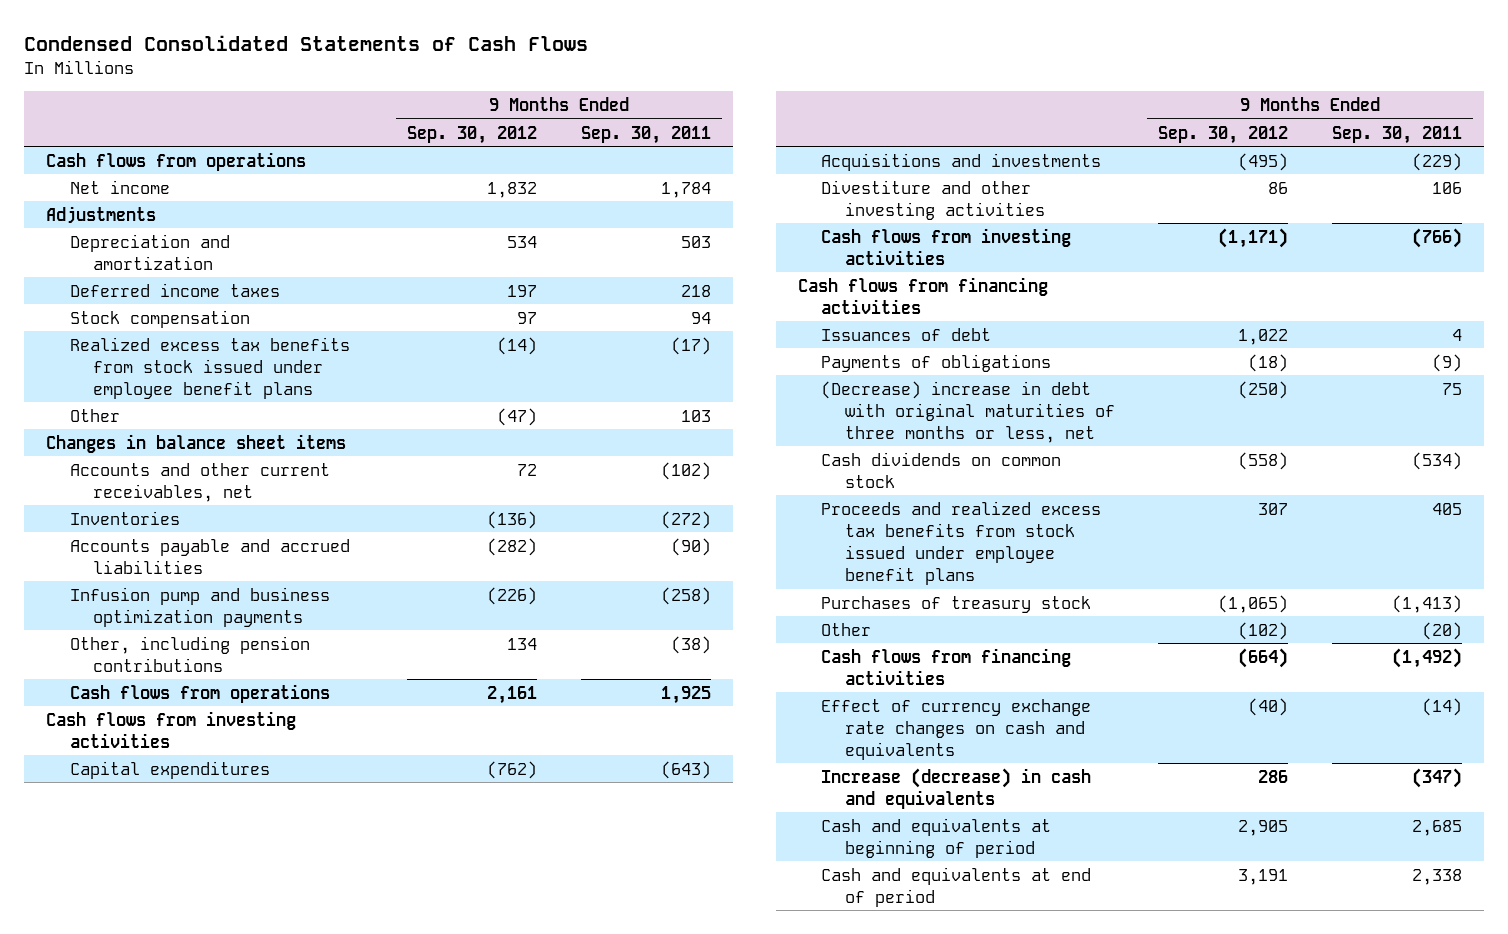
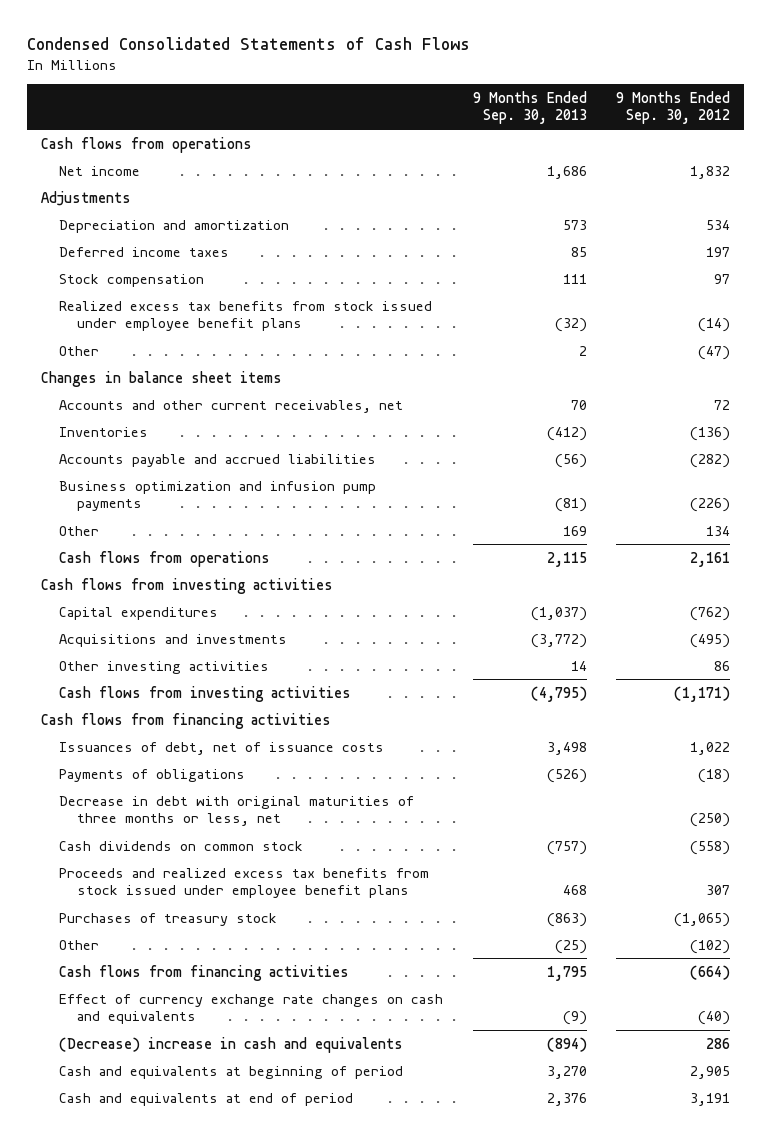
[580,125,711,144] Sep. 30, 2011 -> none
none -> [472,91,587,125] 9 Months Ended Sep. 30, 2013
[69,586,330,627] Infusion pump and business optimization payments -> [59,480,377,511] Business optimization and infusion pump payments
[69,635,310,672] Other, including pension contributions -> [59,525,100,536] Other
[821,179,1045,220] Divestiture and other investing activities -> [59,660,270,674] Other investing activities
[821,327,992,341] Issuances of debt -> [59,741,385,755] Issuances of debt, net of issuance costs
[821,380,1115,443] (Decrease) increase in debt with original maturities of three months or less, net -> [59,795,415,826] Decrease in debt with original maturities of three months or less, net
[821,767,1092,809] Increase (decrease) in cash and equivalents -> [59,1036,404,1053] (Decrease) increase in cash and equivalents

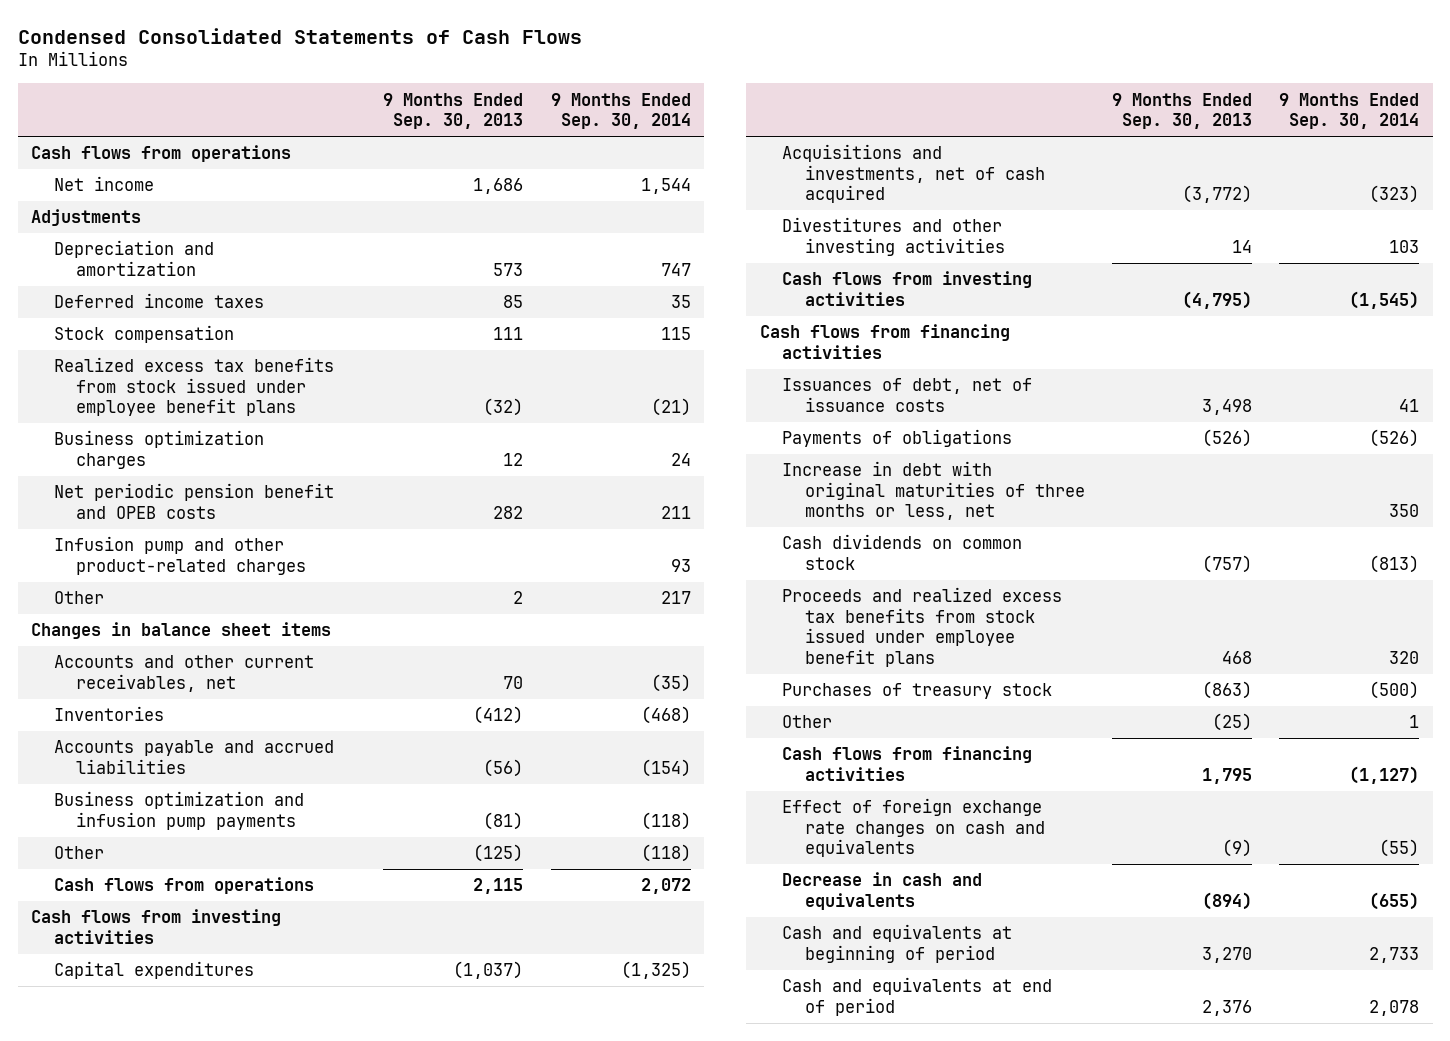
[615,91,730,125] 9 Months Ended Sep. 30, 2012 -> none
none -> [550,92,691,130] 9 Months Ended Sep. 30, 2014
none -> [53,430,264,469] Business optimization charges
none -> [53,483,334,519] Net periodic pension benefit and OPEB costs
none -> [53,536,307,575] Infusion pump and other product-related charges
[562,525,587,536] 169 -> [473,844,524,863] (125)
[59,633,288,647] Acquisitions and investments -> [782,144,1045,204] Acquisitions and investments, net of cash acquired
[59,660,270,674] Other investing activities -> [782,217,1005,256] Divestitures and other investing activities
[59,795,415,826] Decrease in debt with original maturities of three months or less, net -> [782,461,1085,521] Increase in debt with original maturities of three months or less, net
[59,993,444,1024] Effect of currency exchange rate changes on cash and equivalents -> [782,798,1045,858] Effect of foreign exchange rate changes on cash and equivalents
[59,1036,404,1053] (Decrease) increase in cash and equivalents -> [782,872,983,910] Decrease in cash and equivalents

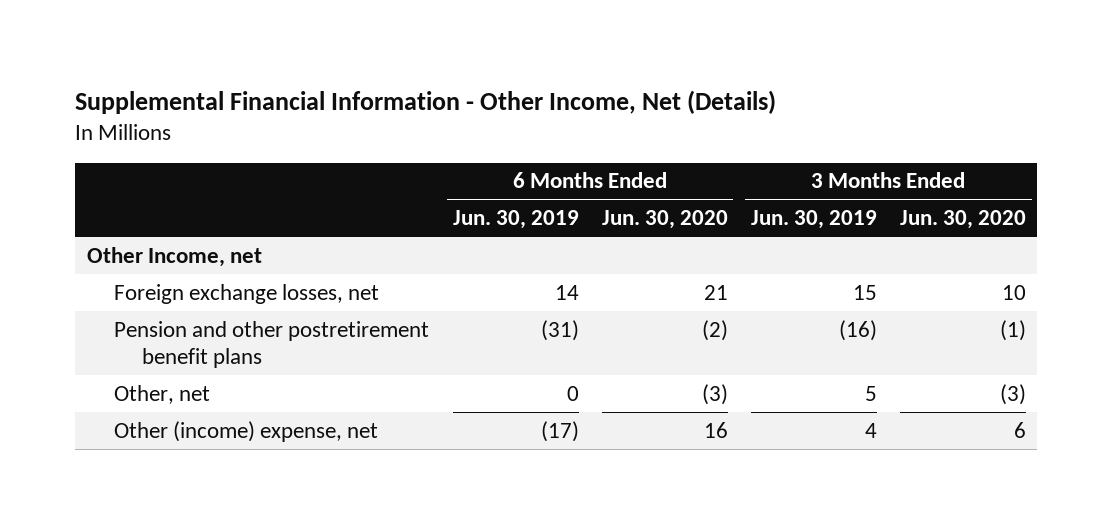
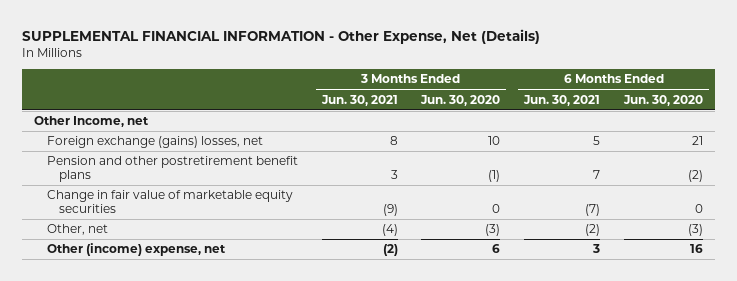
[75,90,777,115] Supplemental Financial Information - Other Income, Net (Details) -> [22,28,541,44] SUPPLEMENTAL FINANCIAL INFORMATION - Other Expense, Net (Details)
[452,210,579,230] Jun. 30, 2019 -> none
[750,210,877,230] Jun. 30, 2019 -> none
none -> [320,94,398,106] Jun. 30, 2021
none -> [523,94,601,106] Jun. 30, 2021
[114,283,380,304] Foreign exchange losses, net -> [46,136,263,149] Foreign exchange (gains) losses, net
none -> [46,190,293,214] Change in fair value of marketable equity securities

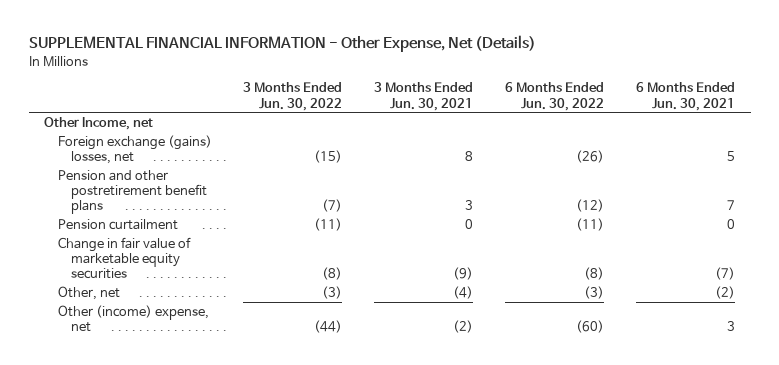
[420,94,501,106] Jun. 30, 2020 -> none
[623,94,704,106] Jun. 30, 2020 -> none
none -> [243,82,343,111] 3 Months Ended Jun. 30, 2022
none -> [504,82,604,111] 6 Months Ended Jun. 30, 2022
none -> [57,218,178,230] Pension curtailment

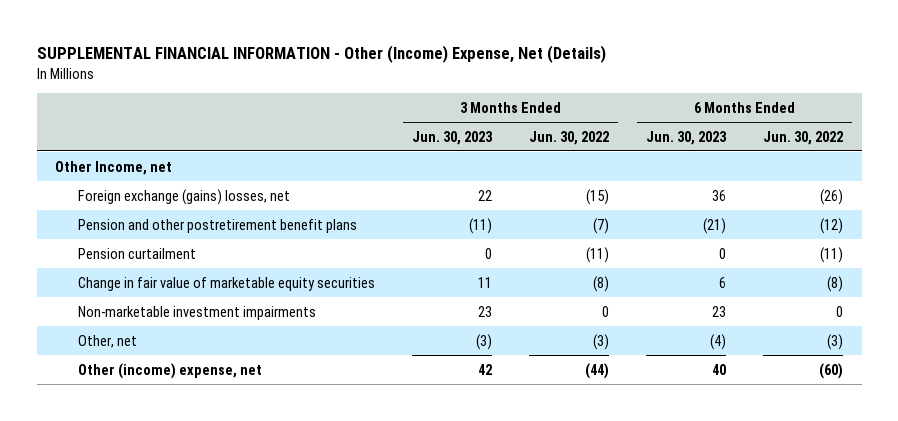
[28,35,536,53] SUPPLEMENTAL FINANCIAL INFORMATION - Other Expense, Net (Details) -> [36,45,606,64] SUPPLEMENTAL FINANCIAL INFORMATION - Other (Income) Expense, Net (Details)
[374,82,474,111] 3 Months Ended Jun. 30, 2021 -> none
[635,82,735,111] 6 Months Ended Jun. 30, 2021 -> none
none -> [412,130,494,145] Jun. 30, 2023
none -> [646,130,728,145] Jun. 30, 2023
none -> [78,305,317,320] Non-marketable investment impairments

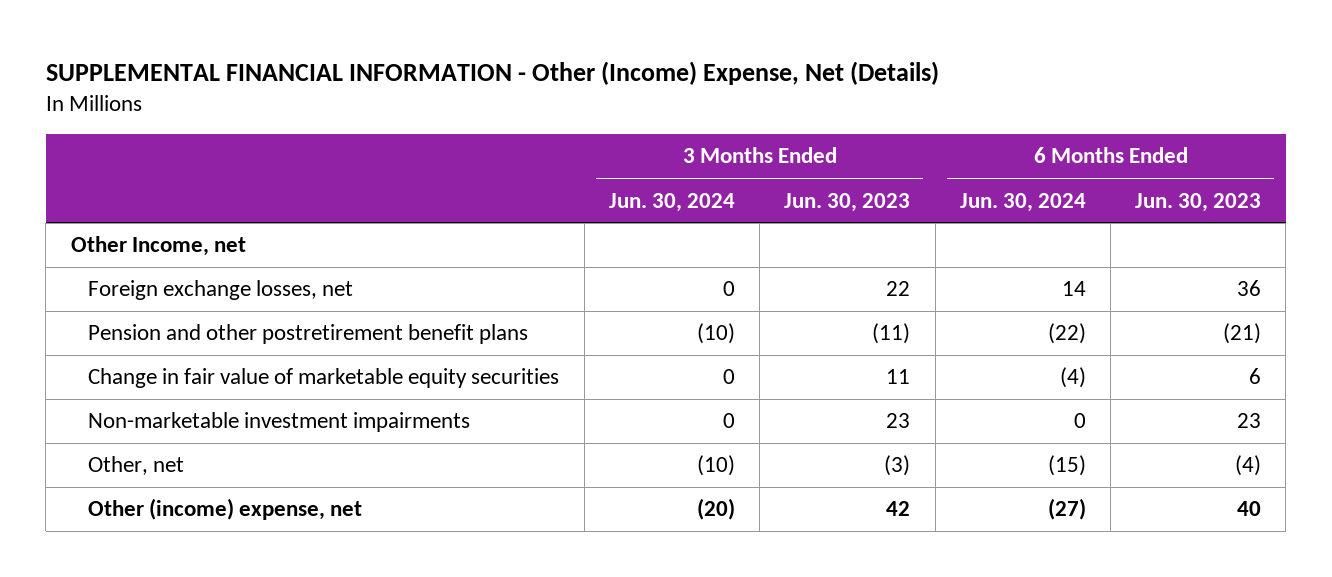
[529,130,610,145] Jun. 30, 2022 -> none
[763,130,844,145] Jun. 30, 2022 -> none
none -> [608,192,735,212] Jun. 30, 2024
none -> [959,192,1086,212] Jun. 30, 2024
[78,188,291,205] Foreign exchange (gains) losses, net -> [88,280,354,301] Foreign exchange losses, net
[78,247,197,259] Pension curtailment -> none

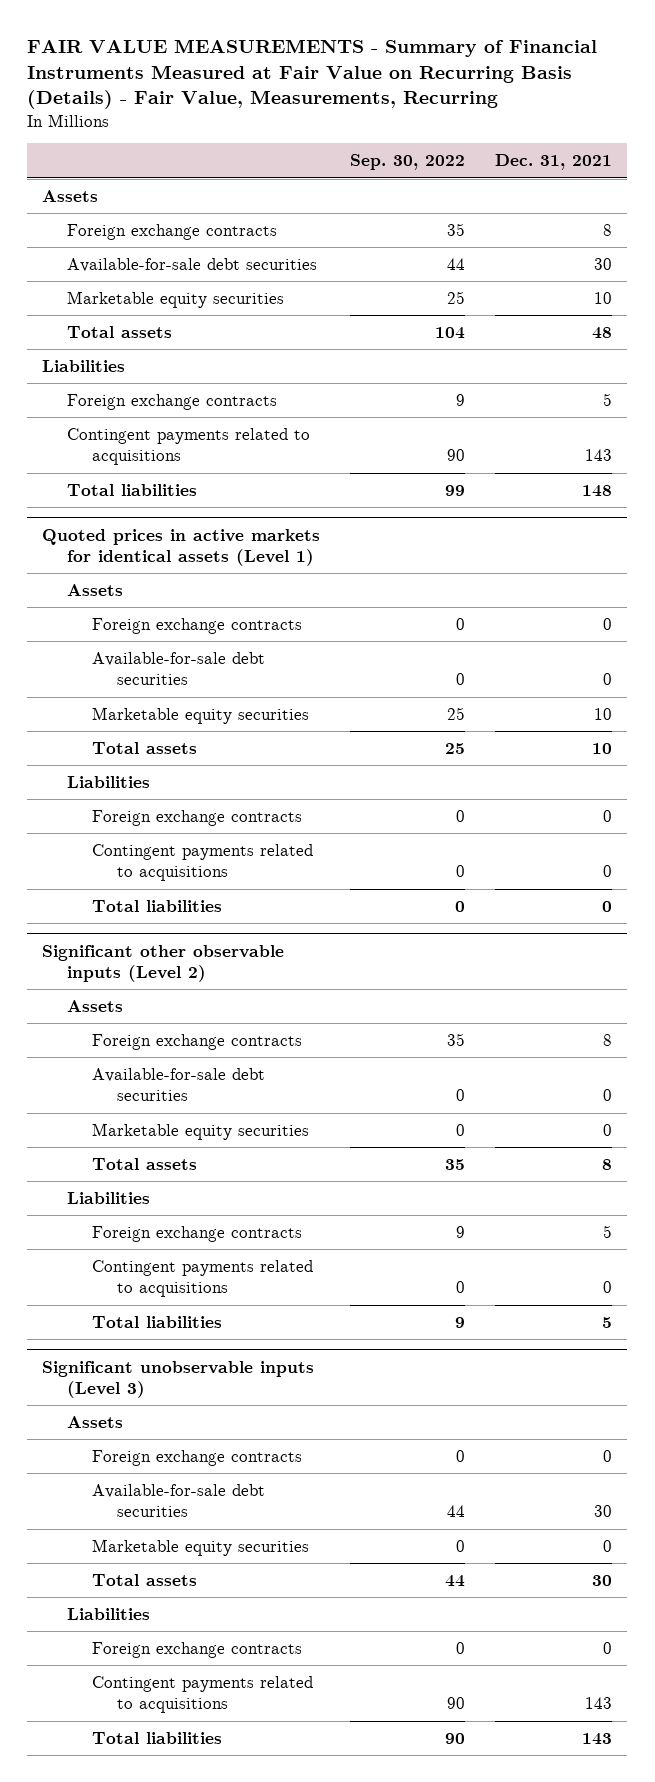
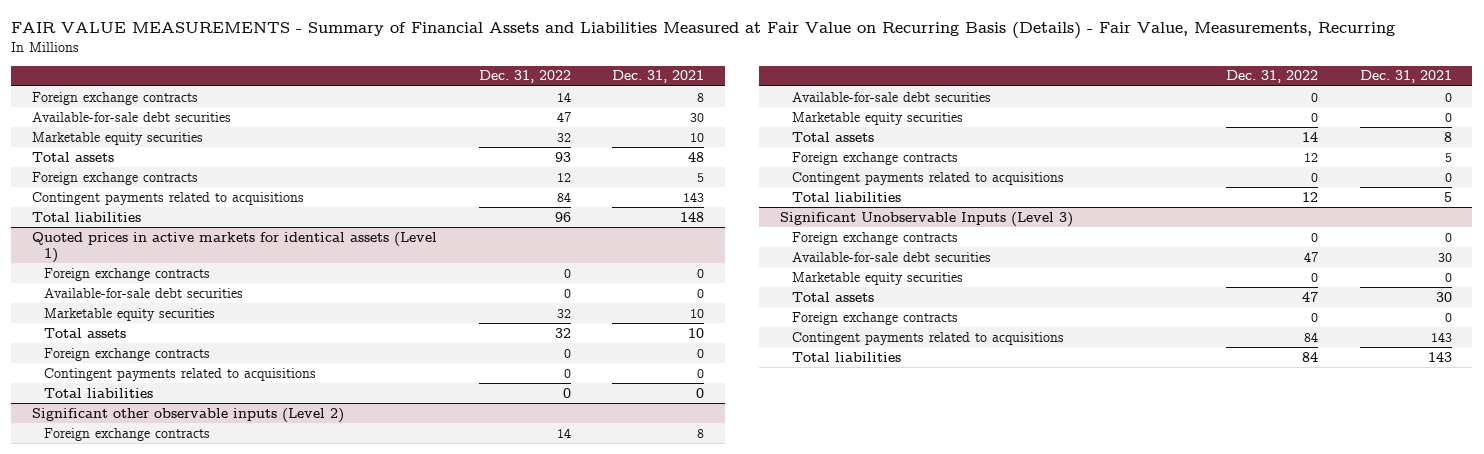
[27,39,598,110] FAIR VALUE MEASUREMENTS - Summary of Financial Instruments Measured at Fair Value on Recurring Basis (Details) - Fair Value, Measurements, Recurring -> [11,21,1396,39] FAIR VALUE MEASUREMENTS - Summary of Financial Assets and Liabilities Measured at Fair Value on Recurring Basis (Details) - Fair Value, Measurements, Recurring
[350,154,466,171] Sep. 30, 2022 -> none
none -> [478,70,571,84] Dec. 31, 2022
[42,189,99,202] Assets -> none
[42,359,126,372] Liabilities -> none
[67,583,124,596] Assets -> none
[67,775,151,788] Liabilities -> none
[67,999,124,1012] Assets -> none
[67,1191,151,1204] Liabilities -> none
[67,1415,124,1428] Assets -> none
[42,1360,315,1398] Significant unobservable inputs (Level 3) -> [780,211,1074,227] Significant Unobservable Inputs (Level 3)
[67,1607,151,1620] Liabilities -> none

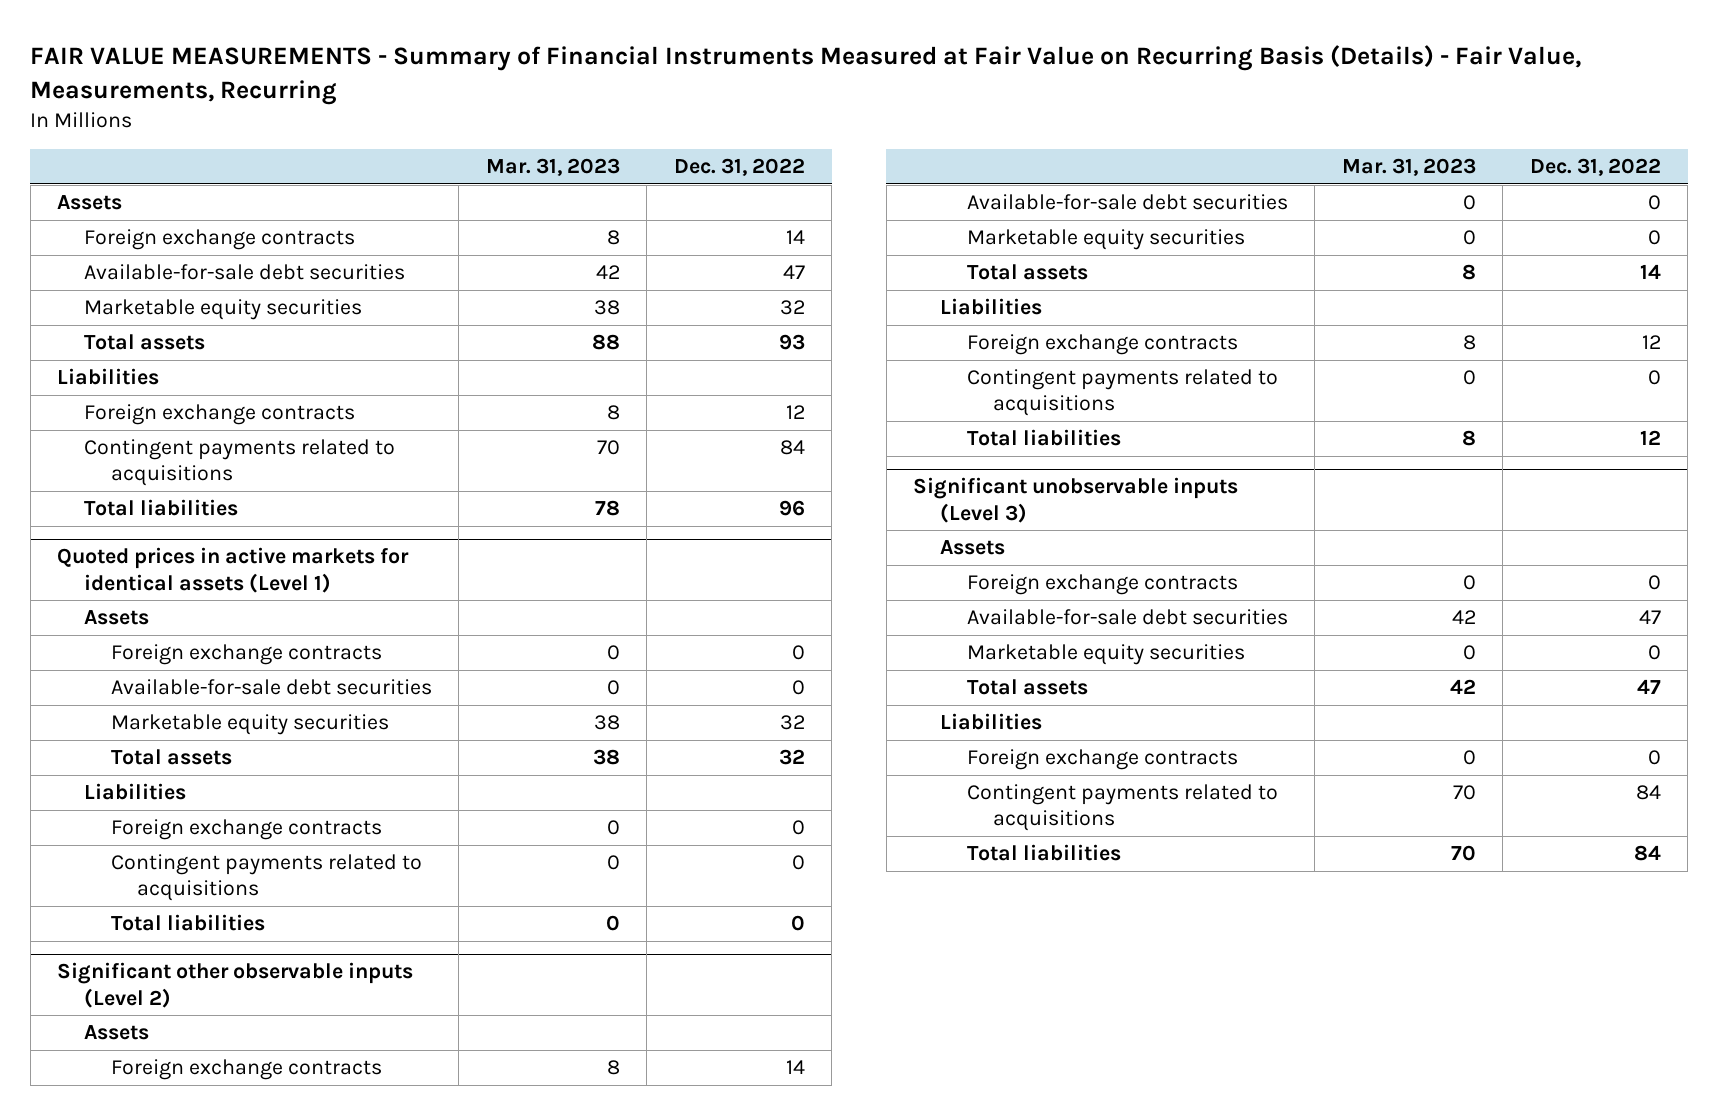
[11,21,1396,39] FAIR VALUE MEASUREMENTS - Summary of Financial Assets and Liabilities Measured at Fair Value on Recurring Basis (Details) - Fair Value, Measurements, Recurring -> [30,45,1582,105] FAIR VALUE MEASUREMENTS - Summary of Financial Instruments Measured at Fair Value on Recurring Basis (Details) - Fair Value, Measurements, Recurring
[611,70,704,84] Dec. 31, 2021 -> none
none -> [485,158,620,177] Mar. 31, 2023
none -> [57,195,123,211] Assets
none -> [57,368,160,386] Liabilities
none -> [84,610,150,626] Assets
none -> [84,783,187,801] Liabilities
none -> [84,1025,150,1041] Assets
none -> [939,298,1042,316] Liabilities
[780,211,1074,227] Significant Unobservable Inputs (Level 3) -> [913,477,1239,523] Significant unobservable inputs (Level 3)
none -> [939,540,1005,556] Assets
none -> [939,713,1042,731] Liabilities

